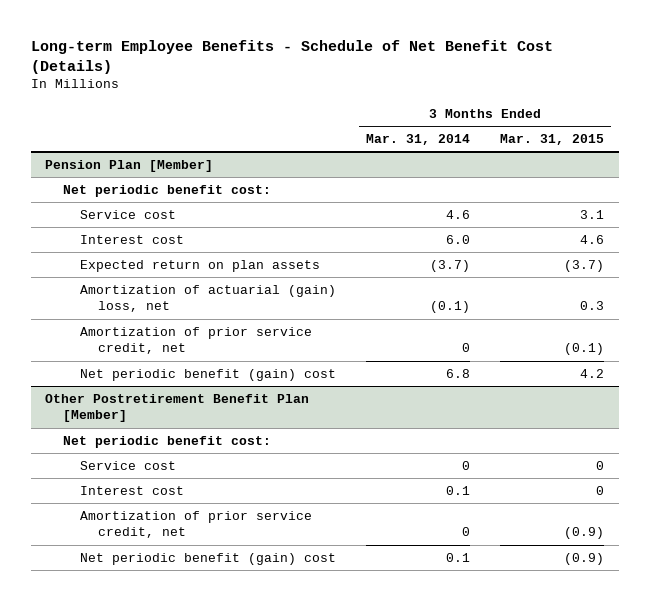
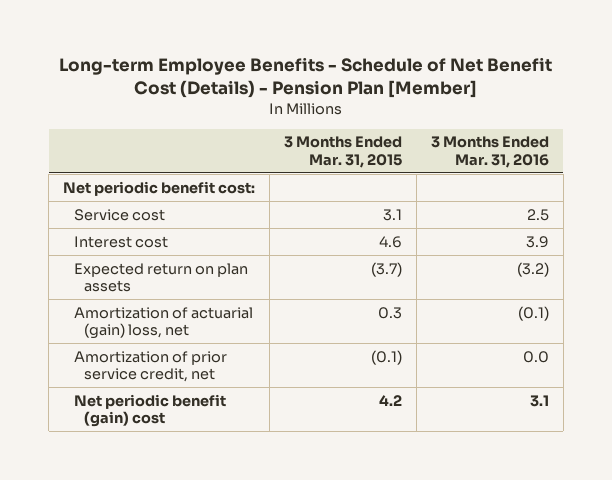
[30,39,553,74] Long-term Employee Benefits - Schedule of Net Benefit Cost (Details) -> [58,57,552,99] Long-term Employee Benefits - Schedule of Net Benefit Cost (Details) - Pension Plan [Member]
[366,133,471,145] Mar. 31, 2014 -> none
none -> [430,136,549,168] 3 Months Ended Mar. 31, 2016
[45,159,214,172] Pension Plan [Member] -> none
[45,393,310,423] Other Postretirement Benefit Plan [Member] -> none
[62,435,271,448] Net periodic benefit cost: -> none
[80,460,177,470] Service cost -> none
[80,485,185,495] Interest cost -> none
[80,510,313,539] Amortization of prior service credit, net -> none
[80,552,337,565] Net periodic benefit (gain) cost -> none

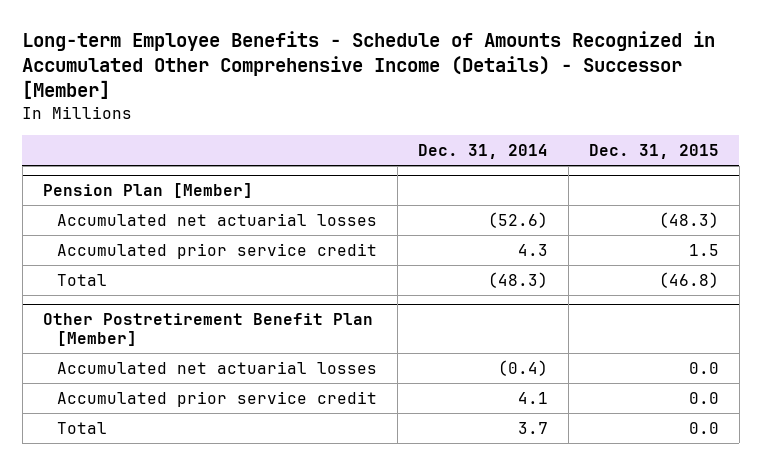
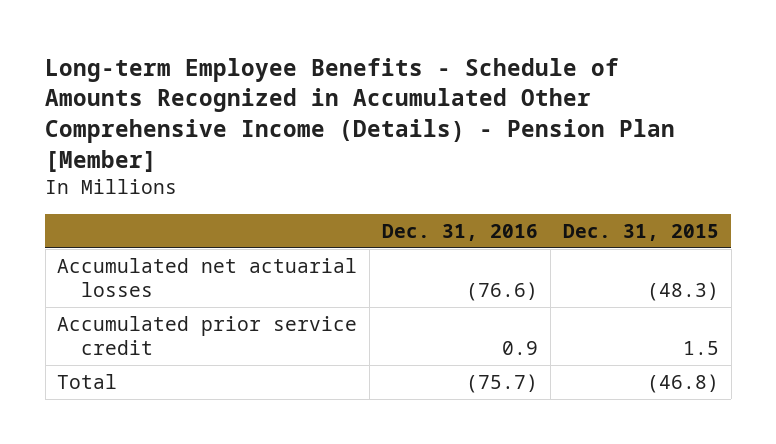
[22,31,716,100] Long-term Employee Benefits - Schedule of Amounts Recognized in Accumulated Other Comprehensive Income (Details) - Successor [Member] -> [45,57,676,172] Long-term Employee Benefits - Schedule of Amounts Recognized in Accumulated Other Comprehensive Income (Details) - Pension Plan [Member]
[418,144,549,160] Dec. 31, 2014 -> none
none -> [382,223,539,241] Dec. 31, 2016
[42,183,253,199] Pension Plan [Member] -> none
[42,313,373,346] Other Postretirement Benefit Plan [Member] -> none
[57,360,378,374] Accumulated net actuarial losses -> none
[57,390,378,407] Accumulated prior service credit -> none
[57,421,108,434] Total -> none

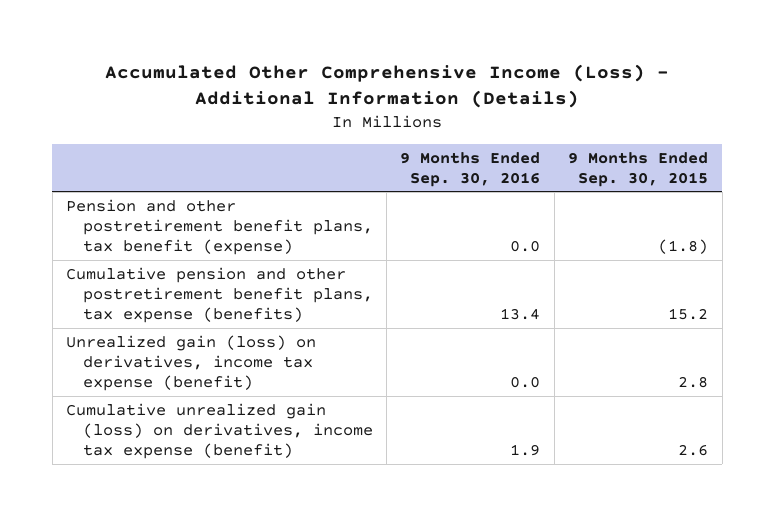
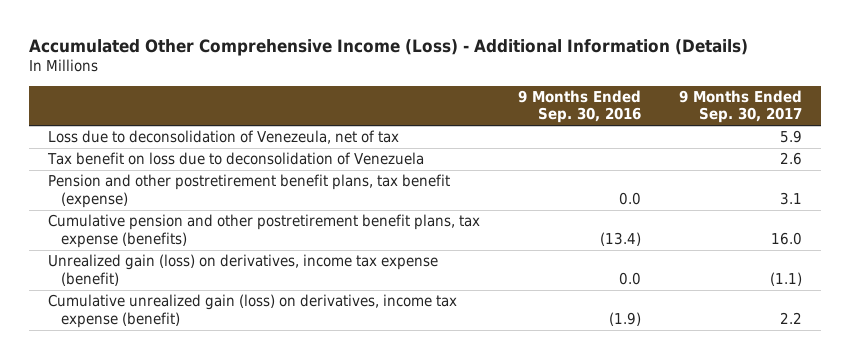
[568,151,709,187] 9 Months Ended Sep. 30, 2015 -> none
none -> [679,90,803,124] 9 Months Ended Sep. 30, 2017
none -> [48,130,400,145] Loss due to deconsolidation of Venezeula, net of tax
none -> [47,152,425,166] Tax benefit on loss due to deconsolidation of Venezuela
[500,307,541,320] 13.4 -> [600,231,642,246] (13.4)
[510,443,541,456] 1.9 -> [609,311,642,326] (1.9)

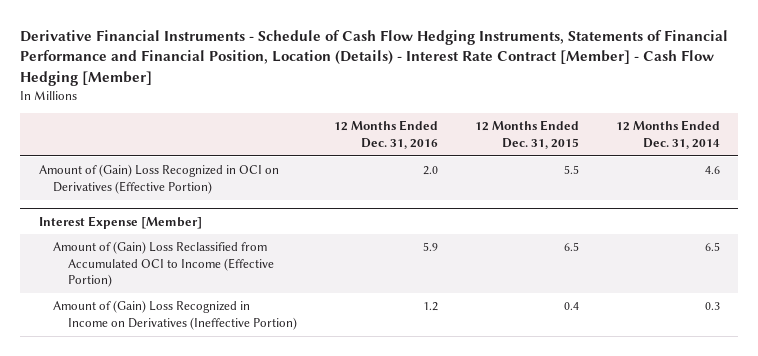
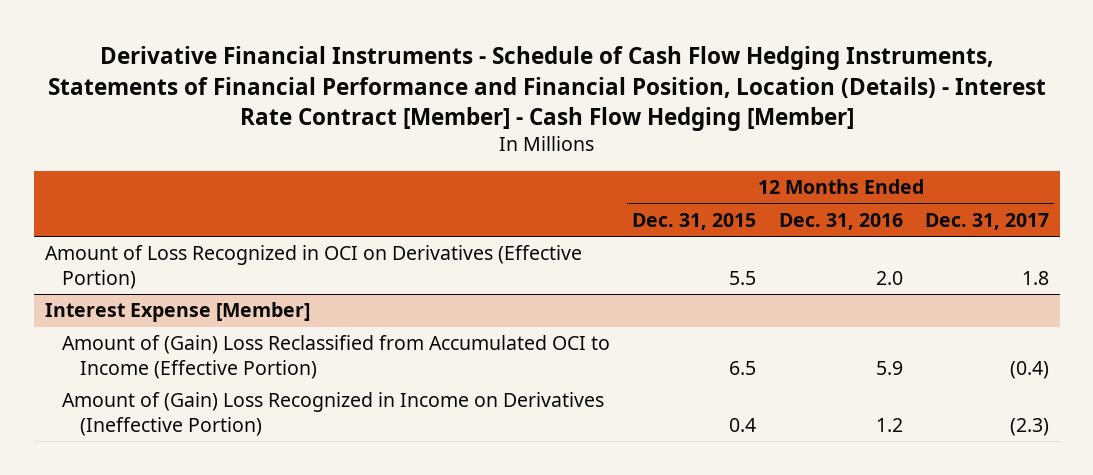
[615,120,720,149] 12 Months Ended Dec. 31, 2014 -> none
none -> [924,213,1049,231] Dec. 31, 2017
[38,164,279,194] Amount of (Gain) Loss Recognized in OCI on Derivatives (Effective Portion) -> [44,245,582,290] Amount of Loss Recognized in OCI on Derivatives (Effective Portion)

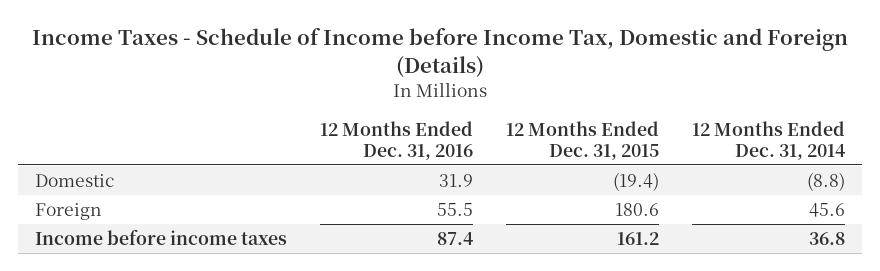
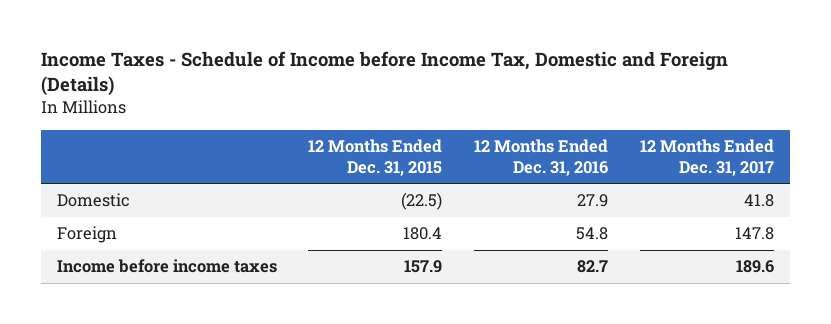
[692,120,846,160] 12 Months Ended Dec. 31, 2014 -> none
none -> [639,138,774,176] 12 Months Ended Dec. 31, 2017
[438,174,473,188] 31.9 -> [577,194,609,208] 27.9
[613,172,660,192] (19.4) -> [401,192,443,211] (22.5)
[436,203,473,217] 55.5 -> [576,227,609,241] 54.8
[615,203,660,217] 180.6 -> [403,227,443,241] 180.4
[436,232,473,246] 87.4 -> [577,260,609,274] 82.7
[617,232,660,246] 161.2 -> [404,260,443,274] 157.9

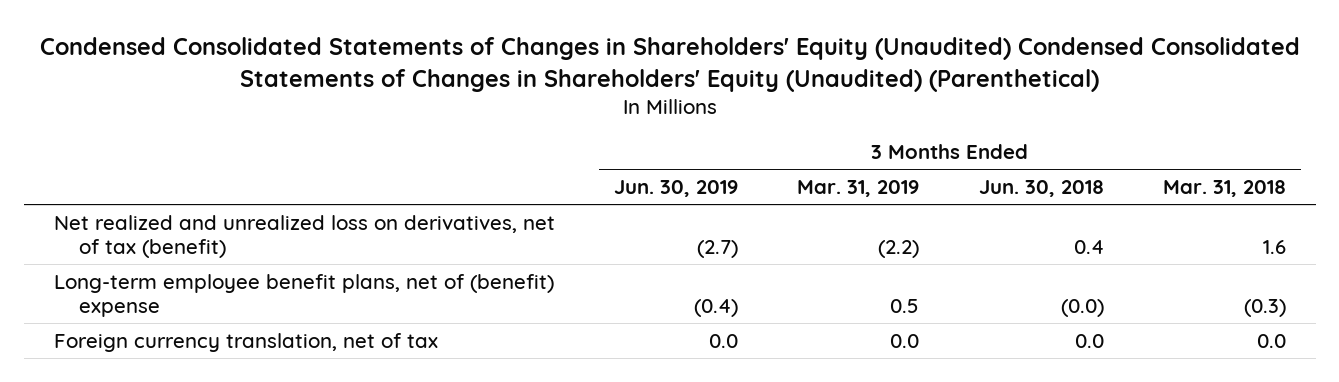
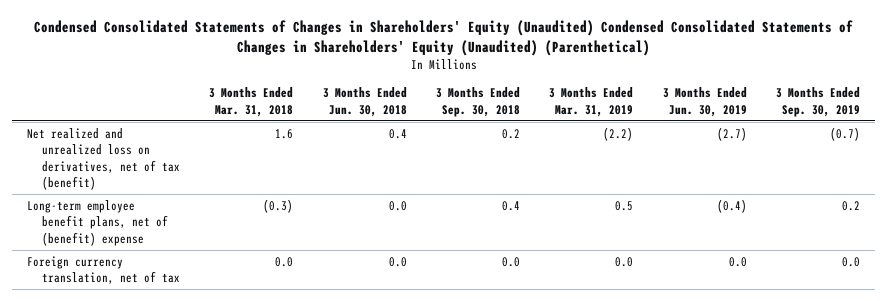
none -> [436,87,521,117] 3 Months Ended Sep. 30, 2018
none -> [776,87,861,117] 3 Months Ended Sep. 30, 2019
[1060,299,1104,318] (0.0) -> [388,200,407,211] 0.0

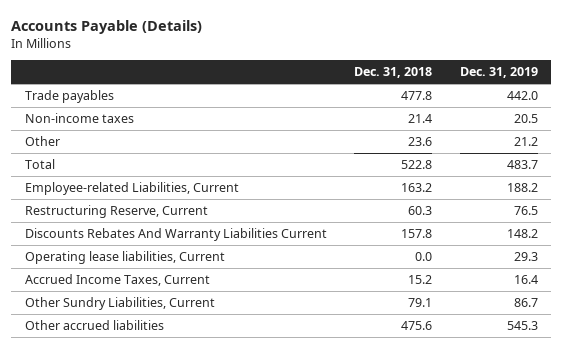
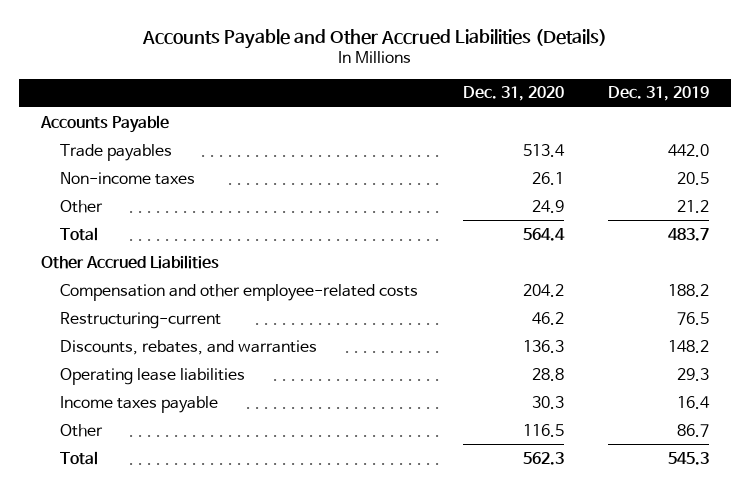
[11,19,203,34] Accounts Payable (Details) -> [142,28,608,49] Accounts Payable and Other Accrued Liabilities (Details)
[354,67,433,79] Dec. 31, 2018 -> none
none -> [462,86,564,102] Dec. 31, 2020
none -> [40,114,170,133] Accounts Payable
none -> [41,254,220,269] Other Accrued Liabilities
[24,181,239,195] Employee-related Liabilities, Current -> [59,283,418,301] Compensation and other employee-related costs
[24,204,208,218] Restructuring Reserve, Current -> [59,311,221,329] Restructuring-current
[24,227,327,241] Discounts Rebates And Warranty Liabilities Current -> [59,339,317,355] Discounts, rebates, and warranties
[24,250,225,264] Operating lease liabilities, Current -> [59,367,245,385] Operating lease liabilities
[24,273,210,286] Accrued Income Taxes, Current -> [59,395,218,413] Income taxes payable
[24,296,215,310] Other Sundry Liabilities, Current -> [59,423,103,437] Other
[24,319,164,330] Other accrued liabilities -> [59,450,98,465] Total

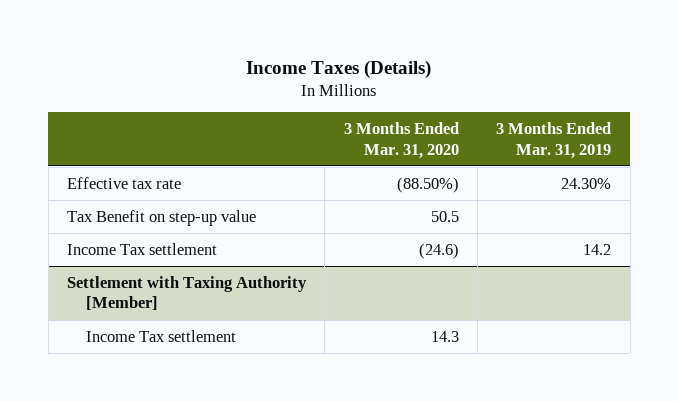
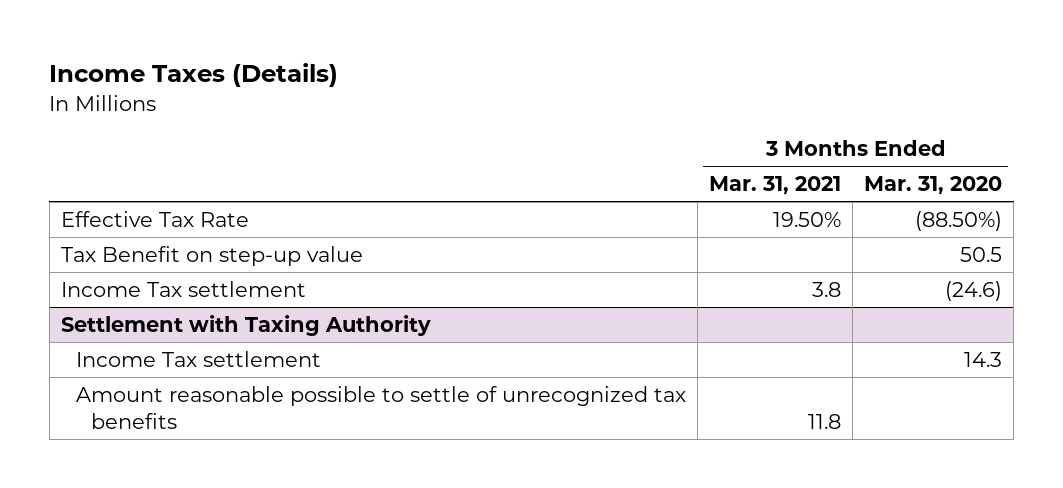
[496,121,612,159] 3 Months Ended Mar. 31, 2019 -> none
none -> [708,176,841,196] Mar. 31, 2021
[66,176,181,189] Effective tax rate -> [60,210,249,227] Effective Tax Rate
[66,275,307,311] Settlement with Taxing Authority [Member] -> [60,314,431,336] Settlement with Taxing Authority
none -> [75,385,686,429] Amount reasonable possible to settle of unrecognized tax benefits

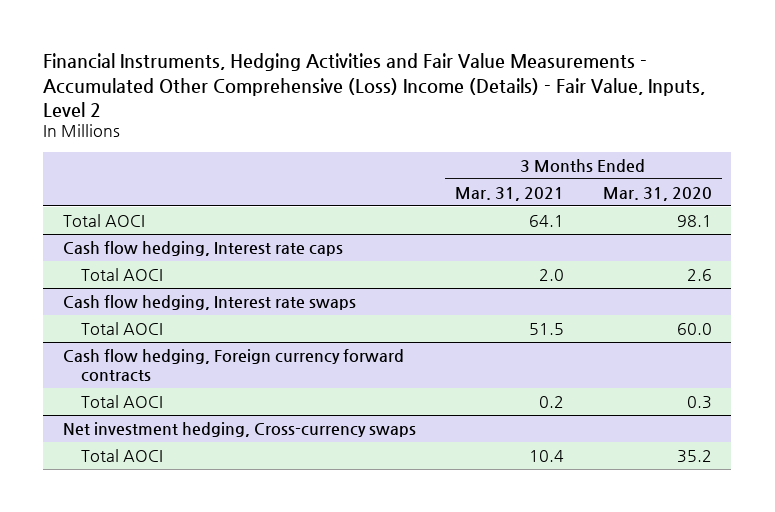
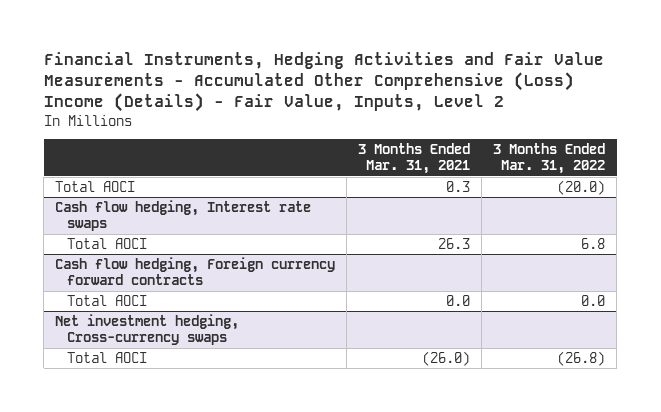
[602,186,712,201] Mar. 31, 2020 -> none
none -> [493,143,606,175] 3 Months Ended Mar. 31, 2022
[62,240,343,256] Cash flow hedging, Interest rate caps -> none
[81,267,164,281] Total AOCI -> none
[528,214,564,227] 64.1 -> [446,180,471,192] 0.3
[528,322,564,335] 51.5 -> [438,237,471,249] 26.3
[538,395,564,408] 0.2 -> [446,294,471,306] 0.0
[528,449,564,462] 10.4 -> [422,350,471,366] (26.0)

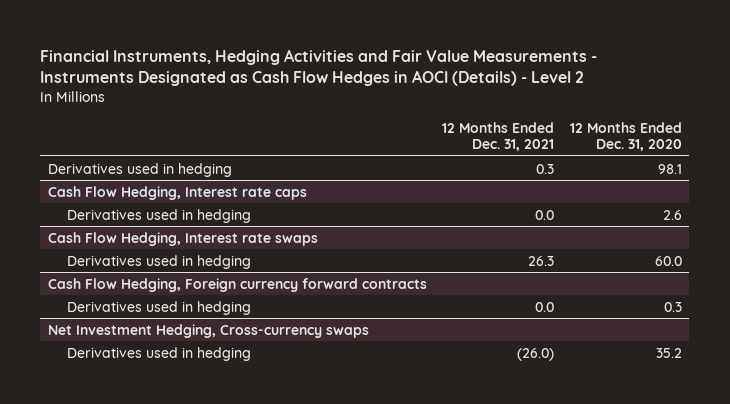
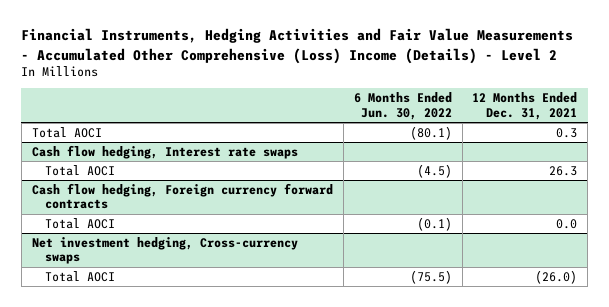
[40,48,598,87] Financial Instruments, Hedging Activities and Fair Value Measurements - Instruments Designated as Cash Flow Hedges in AOCI (Details) - Level 2 -> [21,28,574,64] Financial Instruments, Hedging Activities and Fair Value Measurements - Accumulated Other Comprehensive (Loss) Income (Details) - Level 2
[569,121,682,152] 12 Months Ended Dec. 31, 2020 -> none
none -> [353,92,452,120] 6 Months Ended Jun. 30, 2022
[47,185,307,200] Cash Flow Hedging, Interest rate caps -> none
[66,208,251,223] Derivatives used in hedging -> none
[66,300,251,315] Derivatives used in hedging -> none
[66,346,251,361] Derivatives used in hedging -> none
[47,162,232,177] Derivatives used in hedging -> [31,126,102,138] Total AOCI
[47,231,318,246] Cash Flow Hedging, Interest rate swaps -> [31,144,298,159] Cash flow hedging, Interest rate swaps
[66,254,251,269] Derivatives used in hedging -> [45,164,116,176] Total AOCI
[47,277,427,292] Cash Flow Hedging, Foreign currency forward contracts -> [31,182,333,210] Cash flow hedging, Foreign currency forward contracts
none -> [45,217,116,229] Total AOCI
[47,323,369,338] Net Investment Hedging, Cross-currency swaps -> [31,236,298,265] Net investment hedging, Cross-currency swaps
none -> [45,270,116,282] Total AOCI

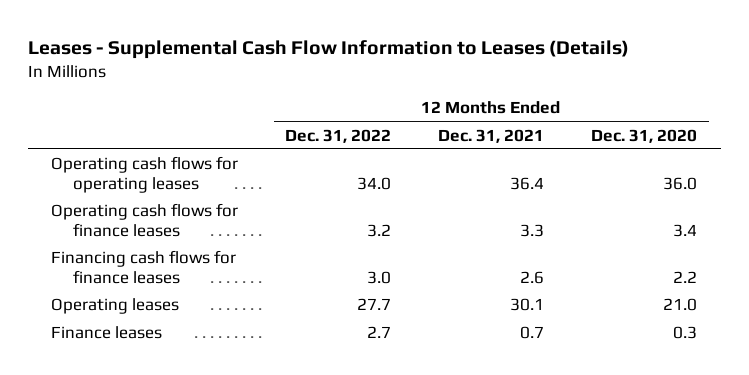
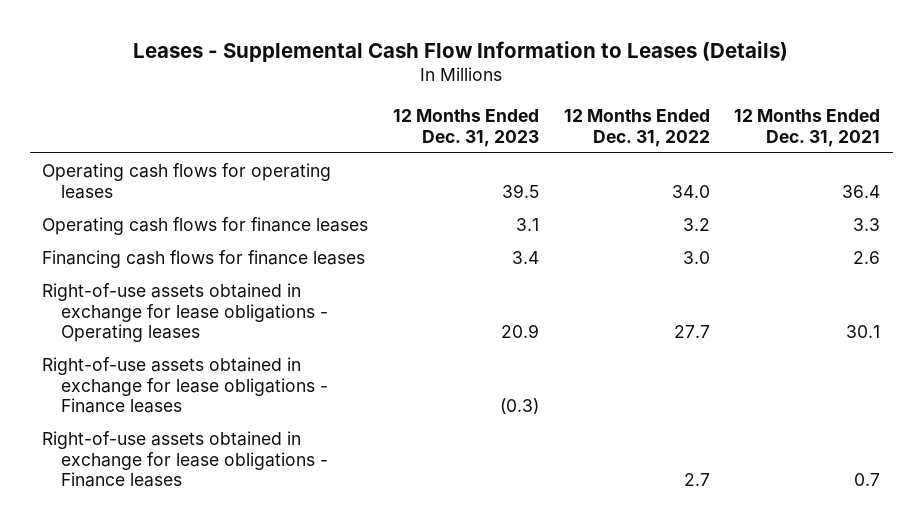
[591,128,698,143] Dec. 31, 2020 -> none
none -> [393,109,540,147] 12 Months Ended Dec. 31, 2023
[51,298,180,315] Operating leases -> [42,283,328,343] Right-of-use assets obtained in exchange for lease obligations - Operating leases
none -> [42,357,328,414] Right-of-use assets obtained in exchange for lease obligations - Finance leases
[51,326,163,340] Finance leases -> [42,431,328,488] Right-of-use assets obtained in exchange for lease obligations - Finance leases

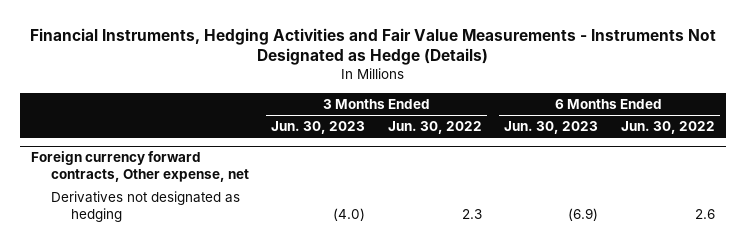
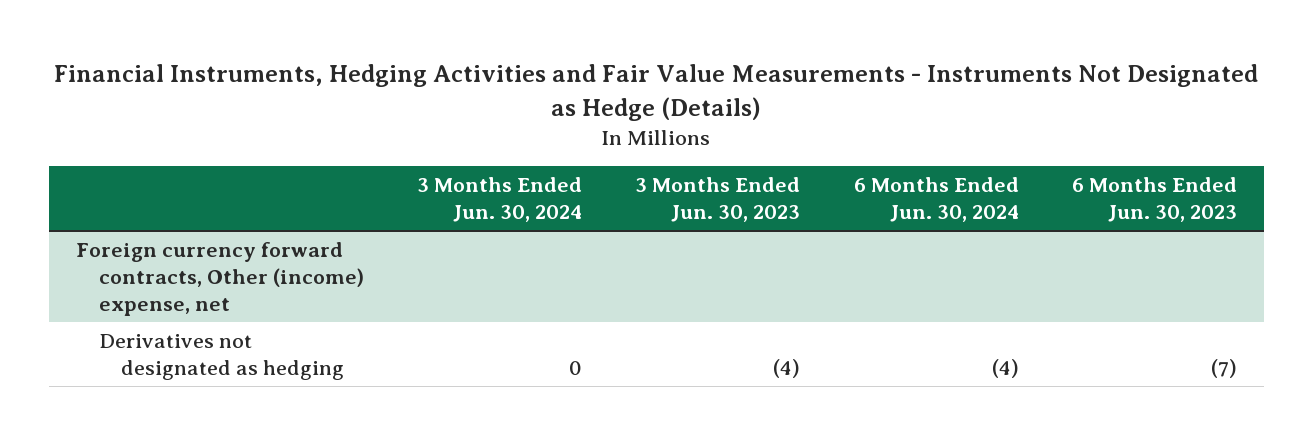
[387,121,482,135] Jun. 30, 2022 -> none
[620,121,715,135] Jun. 30, 2022 -> none
none -> [416,177,582,223] 3 Months Ended Jun. 30, 2024
none -> [853,177,1019,223] 6 Months Ended Jun. 30, 2024
[31,151,249,183] Foreign currency forward contracts, Other expense, net -> [75,241,364,317] Foreign currency forward contracts, Other (income) expense, net
[333,207,366,221] (4.0) -> [773,358,801,378] (4)
[568,207,599,221] (6.9) -> [1211,358,1238,378] (7)

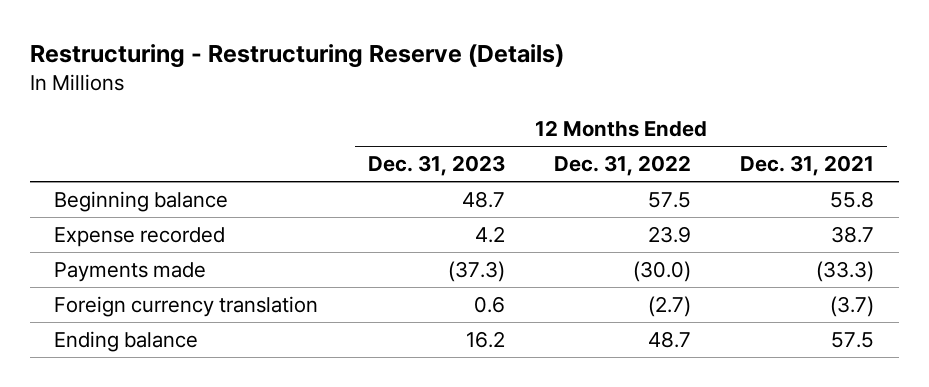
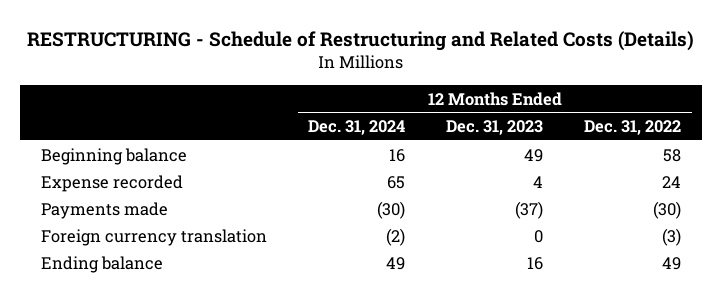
[29,43,564,68] Restructuring - Restructuring Reserve (Details) -> [27,31,695,52] RESTRUCTURING - Schedule of Restructuring and Related Costs (Details)
[740,155,875,177] Dec. 31, 2021 -> none
none -> [307,120,405,136] Dec. 31, 2024
[461,191,505,209] 48.7 -> [524,148,544,162] 49
[648,192,692,209] 57.5 -> [663,148,682,162] 58
[474,226,505,244] 4.2 -> [533,175,544,188] 4
[648,226,692,244] 23.9 -> [662,175,682,188] 24
[447,261,505,283] (37.3) -> [515,200,544,219] (37)
[633,261,692,283] (30.0) -> [653,200,682,219] (30)
[473,296,505,314] 0.6 -> [534,229,544,243] 0
[648,296,692,318] (2.7) -> [662,227,682,246] (3)
[465,331,505,349] 16.2 -> [527,256,544,270] 16
[648,331,692,349] 48.7 -> [662,256,682,270] 49

